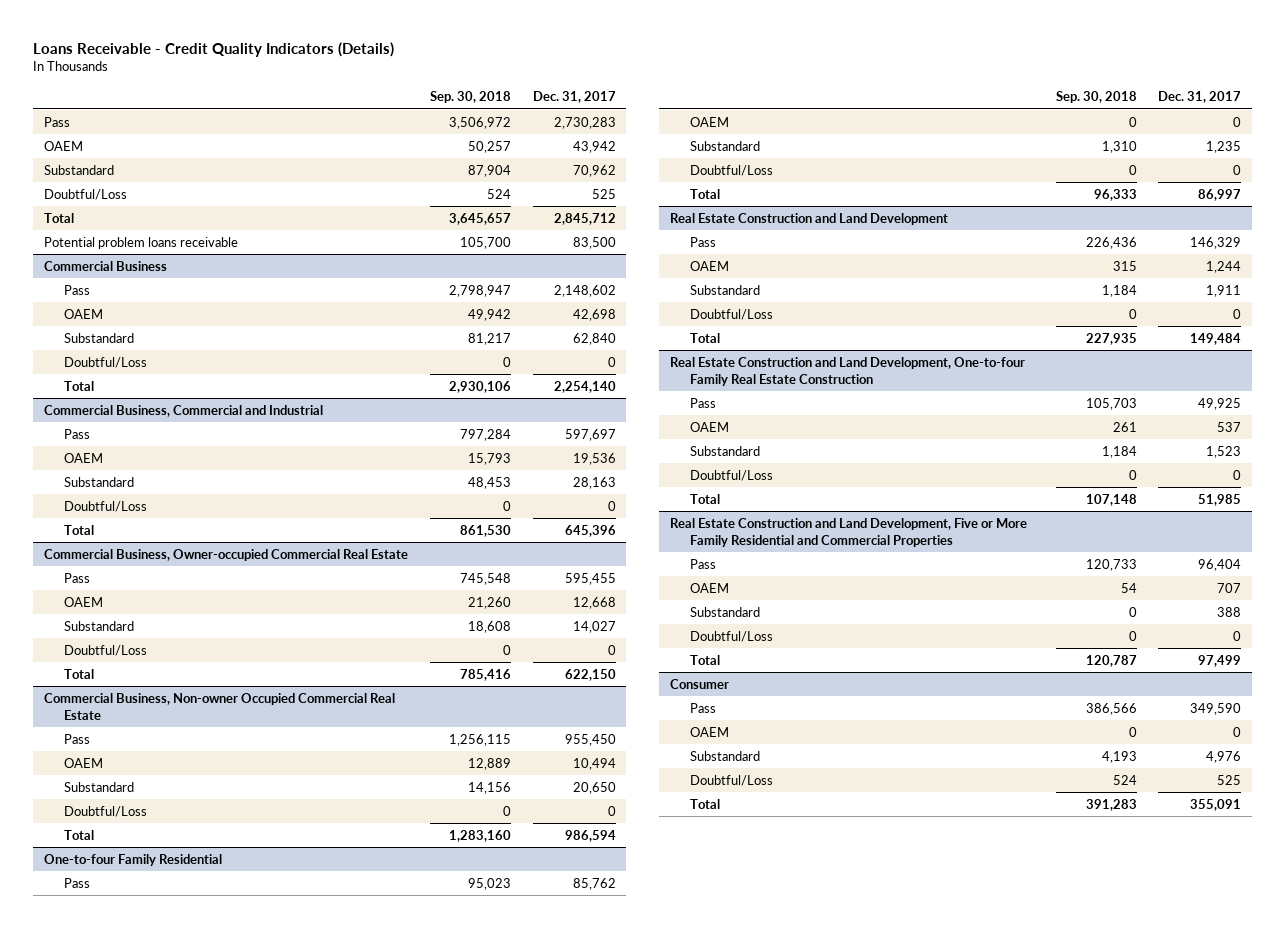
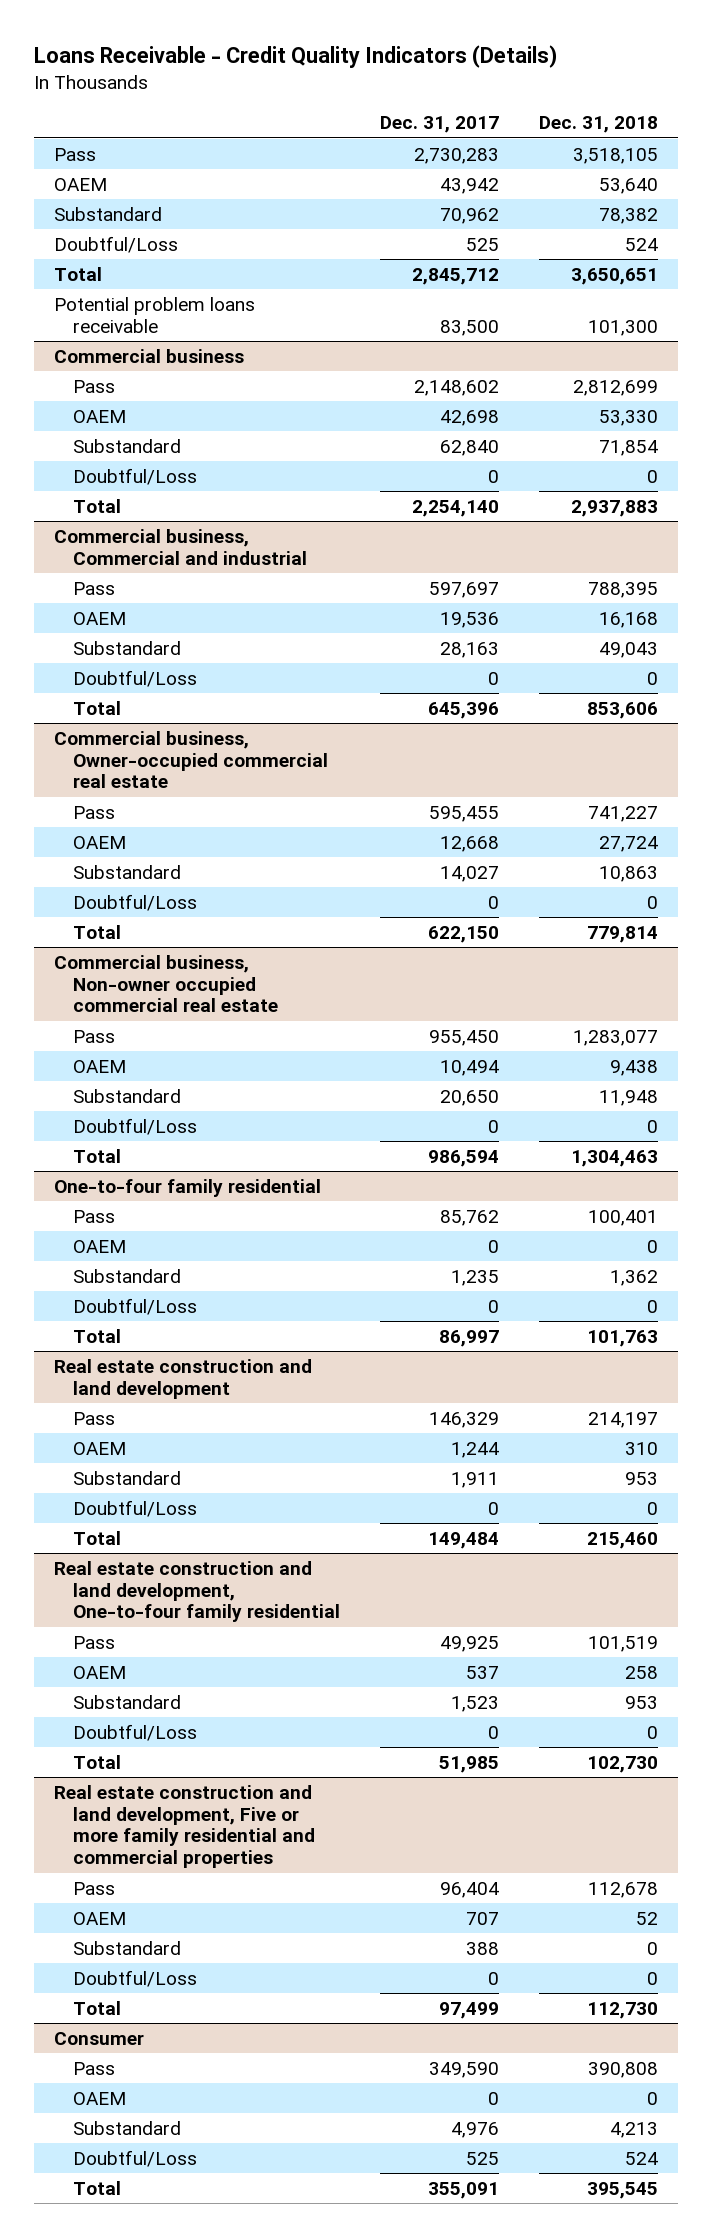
[429,91,511,104] Sep. 30, 2018 -> none
none -> [539,116,659,134] Dec. 31, 2018
[44,260,168,271] Commercial Business -> [53,348,244,363] Commercial business
[44,404,324,417] Commercial Business, Commercial and Industrial -> [53,528,308,565] Commercial business, Commercial and industrial
[44,548,409,561] Commercial Business, Owner-occupied Commercial Real Estate -> [53,730,329,789] Commercial business, Owner-occupied commercial real estate
[44,692,396,720] Commercial Business, Non-owner Occupied Commercial Real Estate -> [53,954,279,1013] Commercial business, Non-owner occupied commercial real estate
[44,853,223,866] One-to-four Family Residential -> [53,1178,321,1197] One-to-four family residential
[670,212,949,225] Real Estate Construction and Land Development -> [53,1358,312,1399] Real estate construction and land development
[670,356,1026,386] Real Estate Construction and Land Development, One-to-four Family Real Estate Construction -> [53,1560,341,1623] Real estate construction and land development, One-to-four family residential
[670,517,1028,547] Real Estate Construction and Land Development, Five or More Family Residential and Commercial Properties -> [53,1784,316,1868] Real estate construction and land development, Five or more family residential and commercial properties

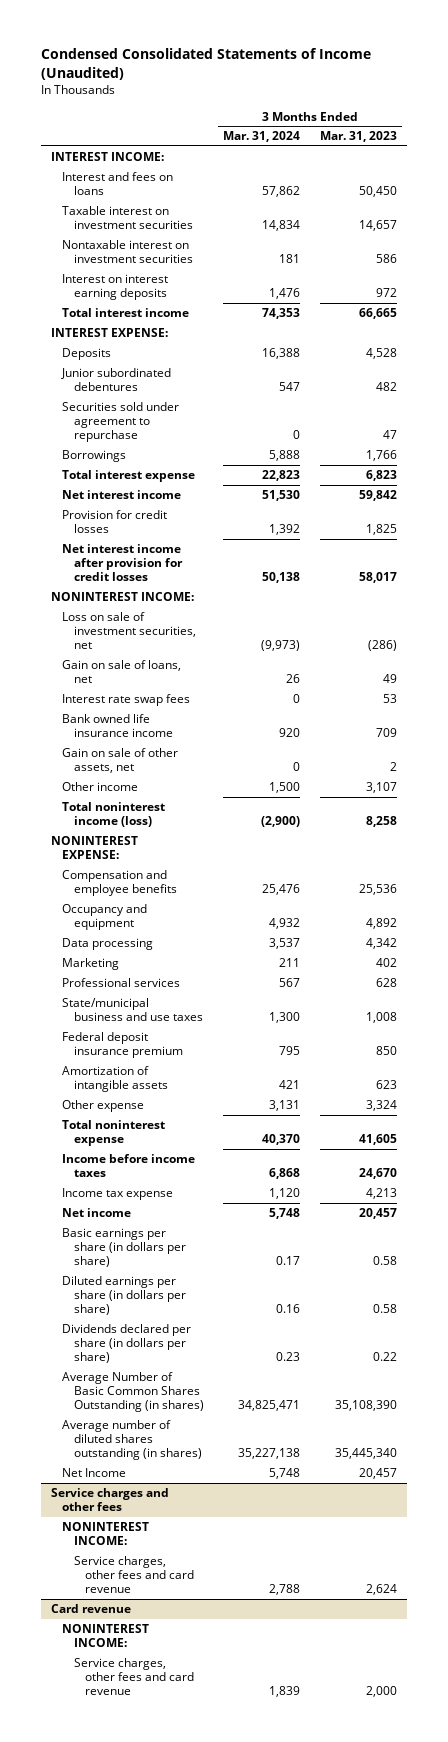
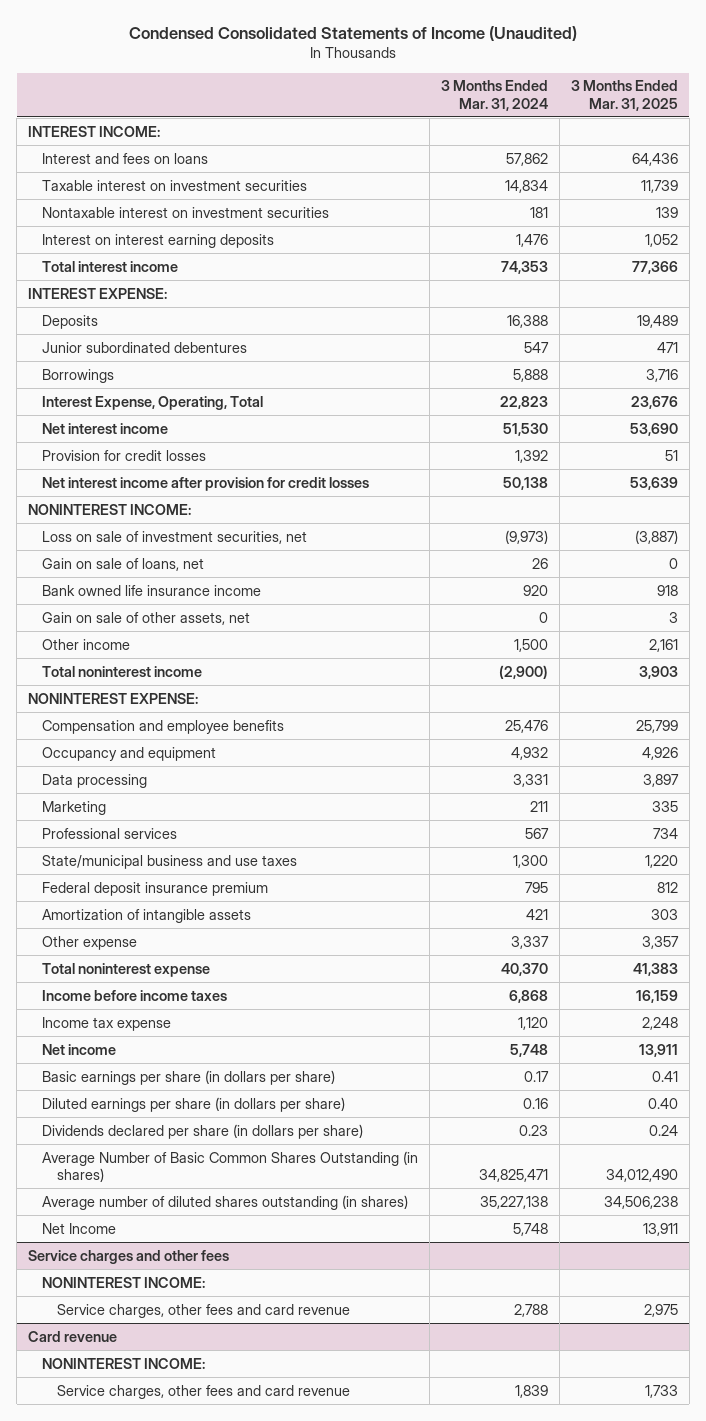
[320,131,398,143] Mar. 31, 2023 -> none
none -> [570,80,678,111] 3 Months Ended Mar. 31, 2025
[62,402,180,443] Securities sold under agreement to repurchase -> none
[62,470,196,483] Total interest expense -> [42,395,264,410] Interest Expense, Operating, Total
[62,694,191,707] Interest rate swap fees -> none
[62,802,166,828] Total noninterest income (loss) -> [42,665,203,677] Total noninterest income
[269,938,301,950] 3,537 -> [513,773,549,787] 3,331
[269,1100,301,1112] 3,131 -> [511,935,550,949] 3,337

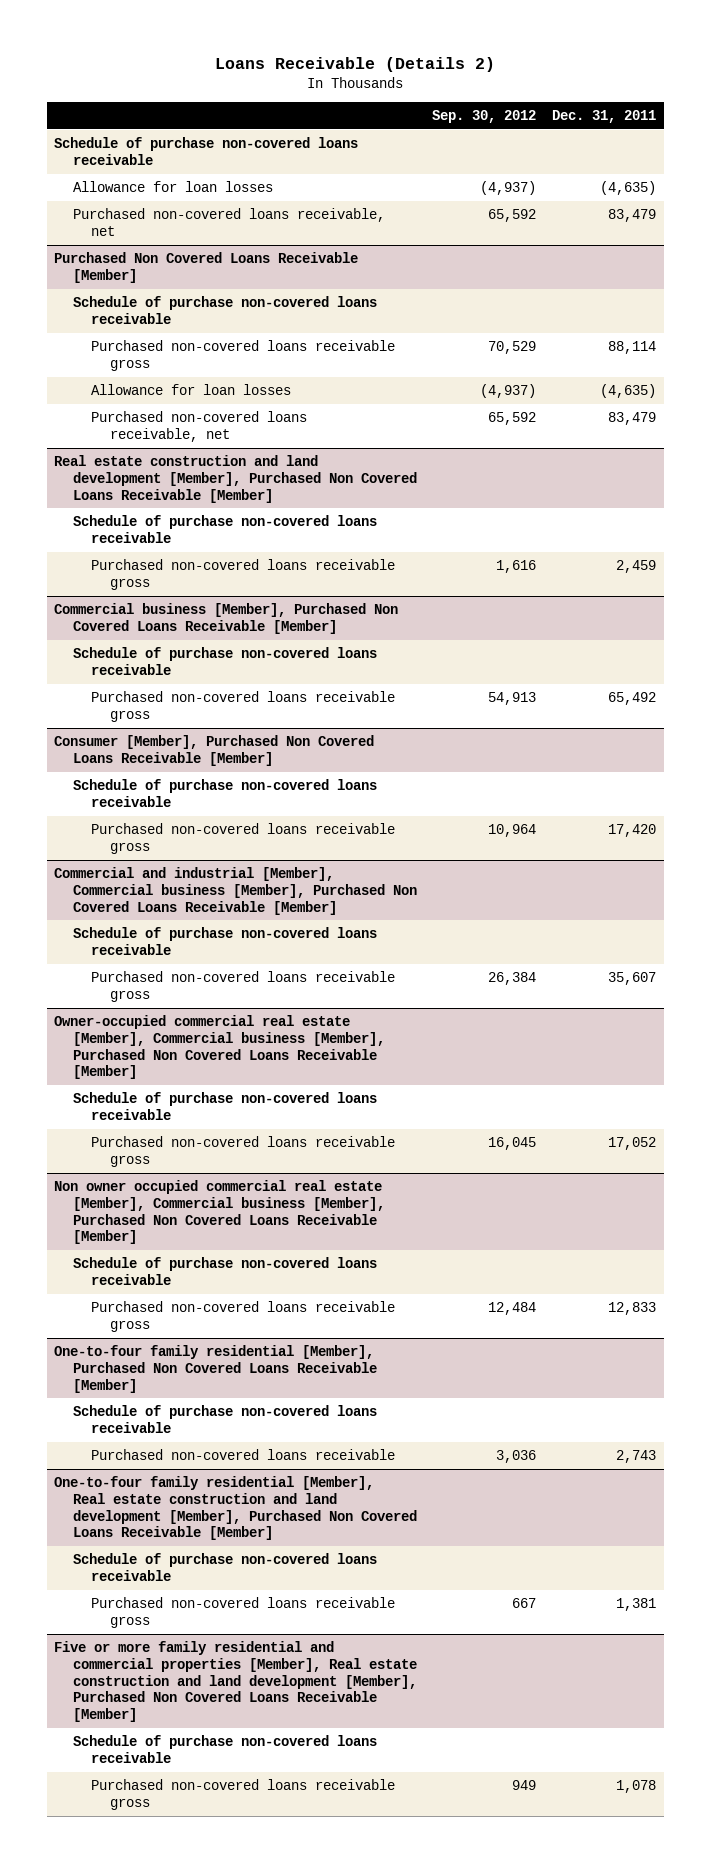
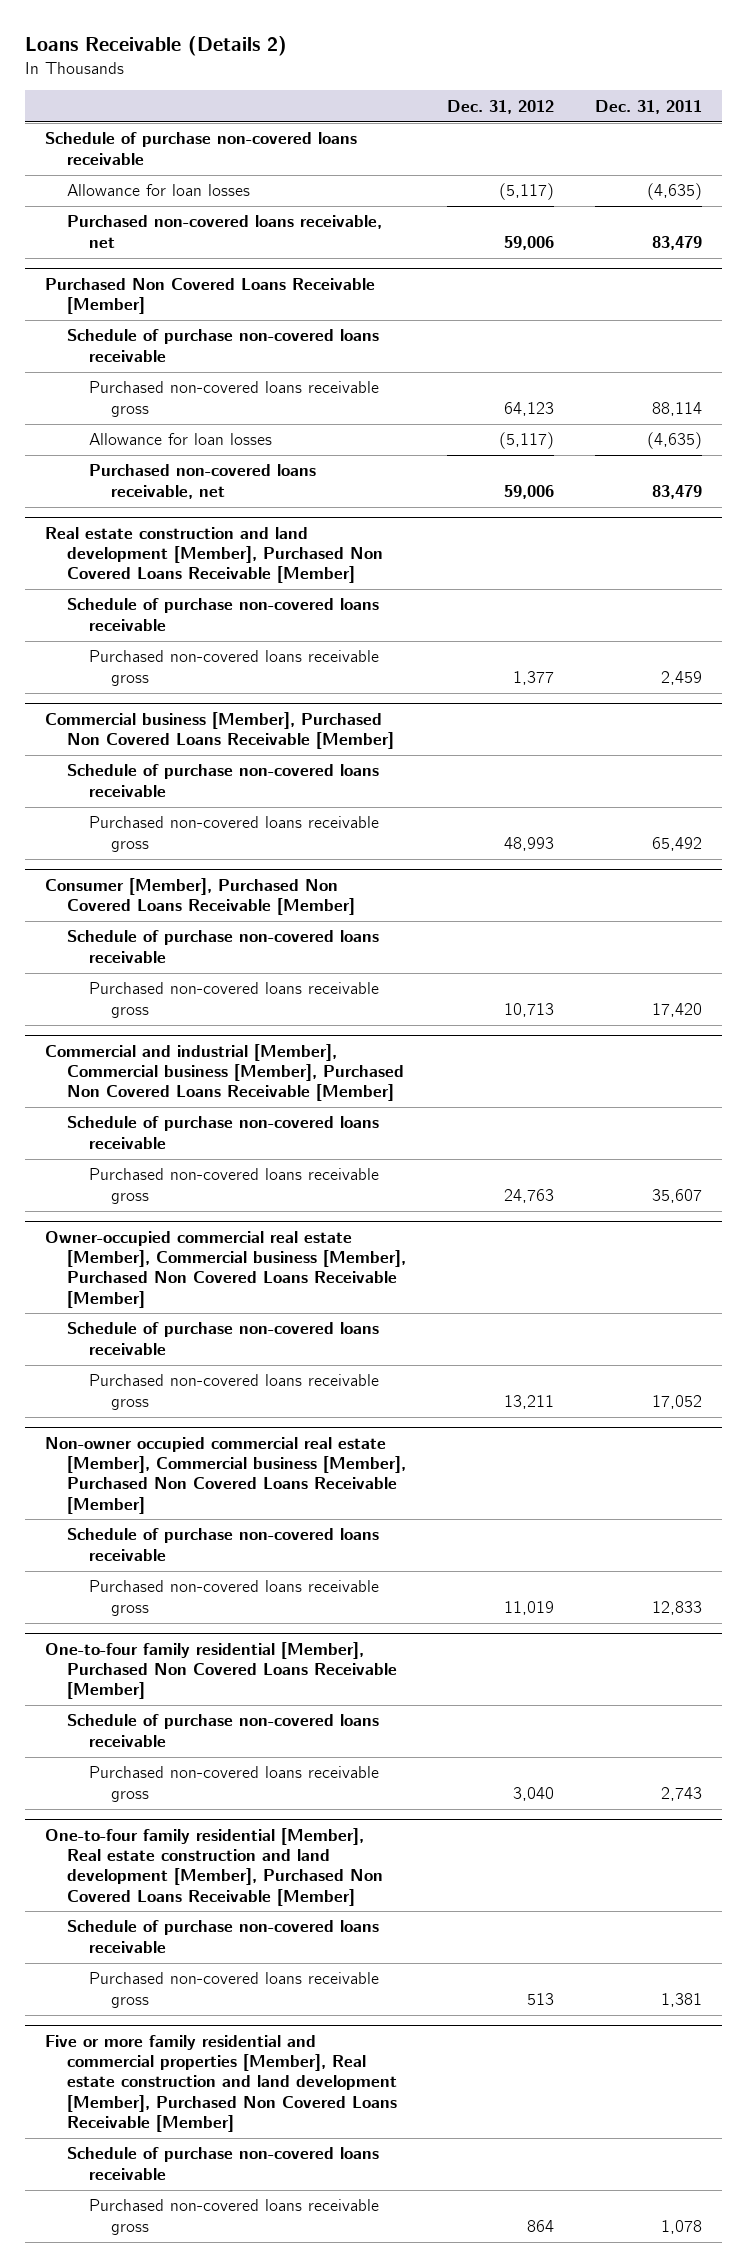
[432,109,537,123] Sep. 30, 2012 -> none
none -> [446,99,554,114] Dec. 31, 2012
[54,1180,385,1245] Non owner occupied commercial real estate [Member], Commercial business [Member], Purchased Non Covered Loans Receivable [Member] -> [45,1436,407,1514] Non-owner occupied commercial real estate [Member], Commercial business [Member], Purchased Non Covered Loans Receivable [Member]
[91,1449,396,1461] Purchased non-covered loans receivable -> [89,1766,380,1802] Purchased non-covered loans receivable gross

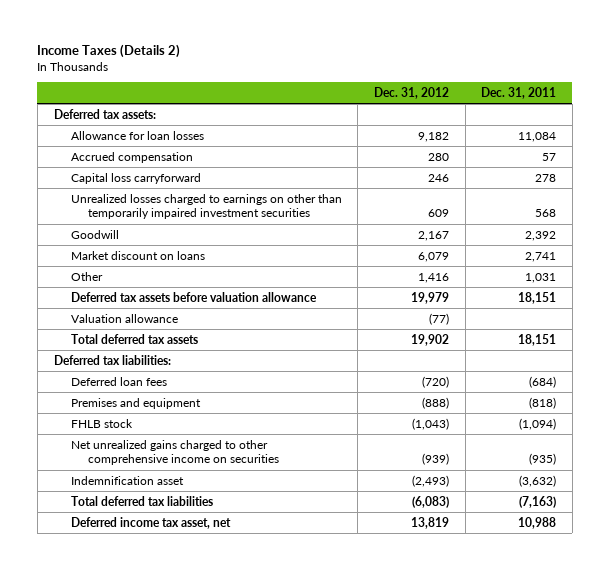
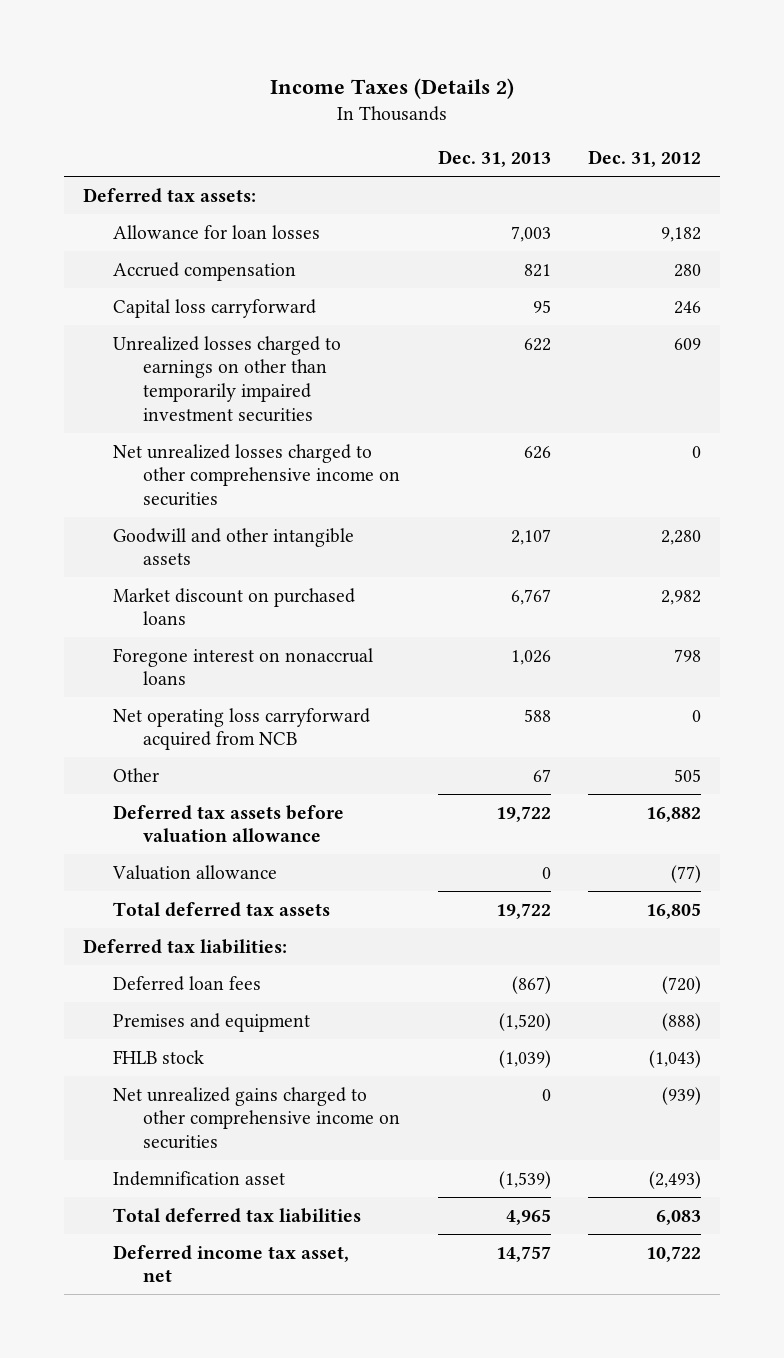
[481,86,557,99] Dec. 31, 2011 -> none
none -> [437,150,551,168] Dec. 31, 2013
none -> [113,443,401,506] Net unrealized losses charged to other comprehensive income on securities
[70,229,119,239] Goodwill -> [113,527,355,566] Goodwill and other intangible assets
[417,230,449,241] 2,167 -> [661,529,702,545] 2,280
[70,250,205,260] Market discount on loans -> [113,587,356,626] Market discount on purchased loans
[417,251,449,262] 6,079 -> [661,589,702,605] 2,982
none -> [113,647,374,686] Foregone interest on nonaccrual loans
none -> [113,707,371,751] Net operating loss carryforward acquired from NCB
[417,272,449,283] 1,416 -> [674,768,702,782] 505
[410,291,449,304] 19,979 -> [646,806,702,822] 16,882
[410,333,449,346] 19,902 -> [646,902,702,919] 16,805
[411,495,449,508] (6,083) -> [656,1209,702,1225] 6,083
[410,516,449,529] 13,819 -> [646,1245,702,1262] 10,722

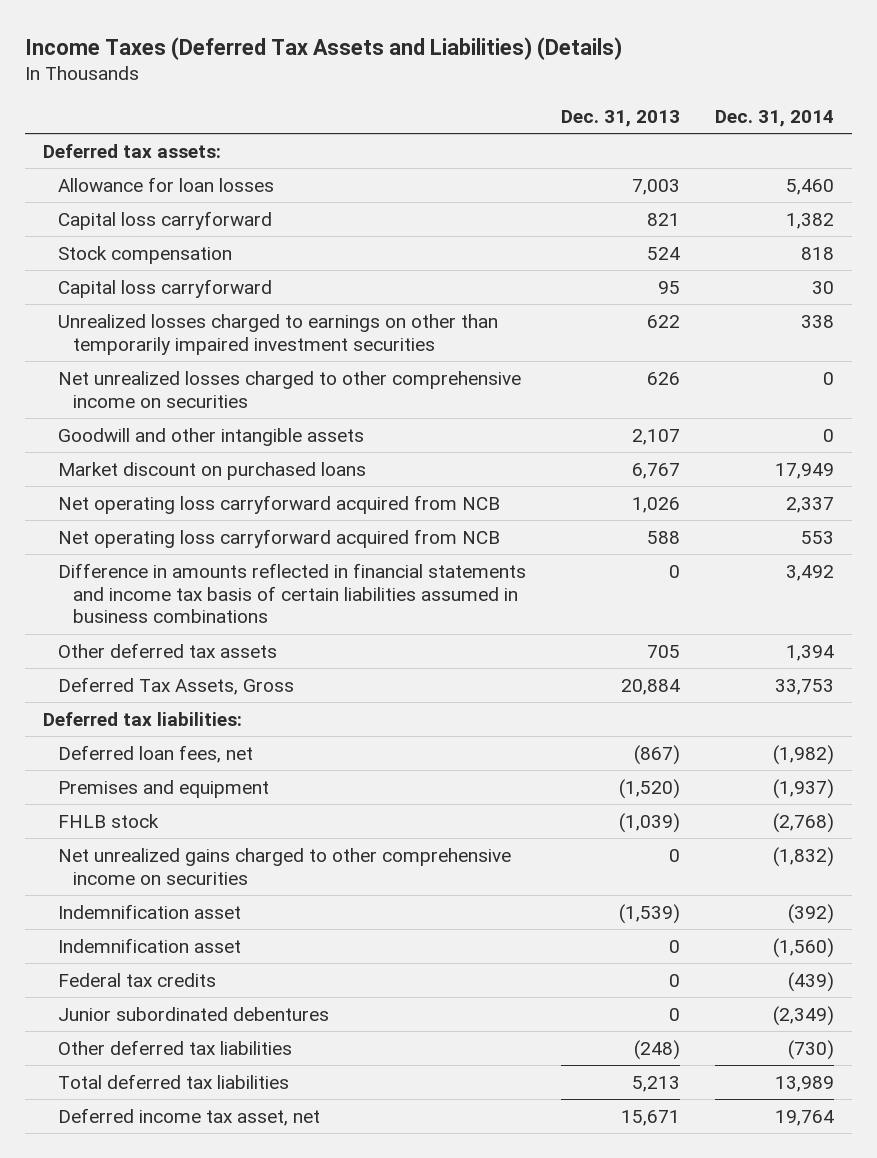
[270,78,515,100] Income Taxes (Details 2) -> [25,36,623,60] Income Taxes (Deferred Tax Assets and Liabilities) (Details)
[588,150,702,168] Dec. 31, 2012 -> none
none -> [715,109,835,127] Dec. 31, 2014
[113,261,297,281] Accrued compensation -> [58,210,273,230] Capital loss carryforward
none -> [58,245,233,264] Stock compensation
[113,647,374,686] Foregone interest on nonaccrual loans -> [58,494,501,514] Net operating loss carryforward acquired from NCB
[112,864,278,880] Valuation allowance -> none
[113,901,331,917] Total deferred tax assets -> none
none -> [58,562,527,624] Difference in amounts reflected in financial statements and income tax basis of certain liabilities assumed in business combinations
[113,767,160,782] Other -> [58,642,278,658] Other deferred tax assets
[532,768,551,782] 67 -> [647,644,681,658] 705
[113,804,345,844] Deferred tax assets before valuation allowance -> [58,676,295,695] Deferred Tax Assets, Gross
[495,805,551,822] 19,722 -> [621,678,681,695] 20,884
[113,975,262,991] Deferred loan fees -> [58,744,254,763] Deferred loan fees, net
none -> [58,937,242,953] Indemnification asset
none -> [58,972,217,987] Federal tax credits
none -> [58,1006,330,1021] Junior subordinated debentures
none -> [58,1039,293,1055] Other deferred tax liabilities
[505,1208,551,1225] 4,965 -> [632,1075,681,1092] 5,213
[495,1245,551,1262] 14,757 -> [621,1109,681,1126] 15,671

